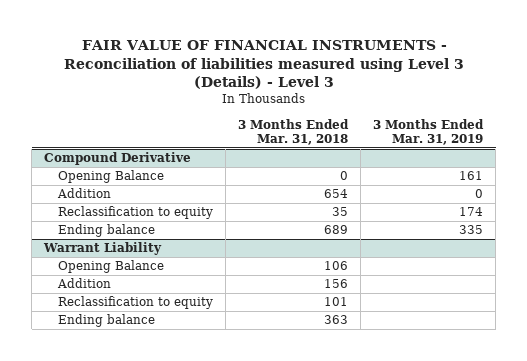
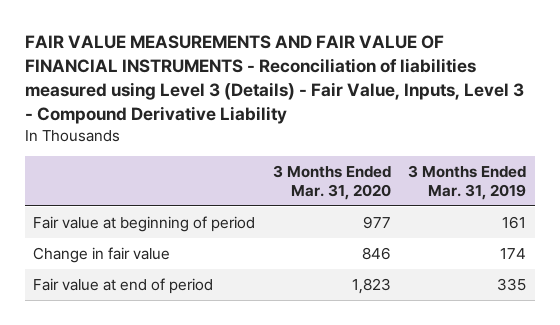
[63,40,464,90] FAIR VALUE OF FINANCIAL INSTRUMENTS - Reconciliation of liabilities measured using Level 3 (Details) - Level 3 -> [24,35,524,125] FAIR VALUE MEASUREMENTS AND FAIR VALUE OF FINANCIAL INSTRUMENTS - Reconciliation of liabilities measured using Level 3 (Details) - Fair Value, Inputs, Level 3 - Compound Derivative Liability
[238,118,350,145] 3 Months Ended Mar. 31, 2018 -> none
none -> [272,165,391,200] 3 Months Ended Mar. 31, 2020
[44,152,192,166] Compound Derivative -> none
[58,170,165,184] Opening Balance -> none
[57,188,112,199] Addition -> none
[58,206,214,220] Reclassification to equity -> none
[58,224,156,238] Ending balance -> none
[43,242,163,256] Warrant Liability -> none
[58,260,165,274] Opening Balance -> none
[57,278,112,289] Addition -> none
[58,296,214,310] Reclassification to equity -> none
[58,314,156,328] Ending balance -> none
none -> [33,215,256,232] Fair value at beginning of period
none -> [33,246,171,263] Change in fair value
none -> [33,277,214,294] Fair value at end of period

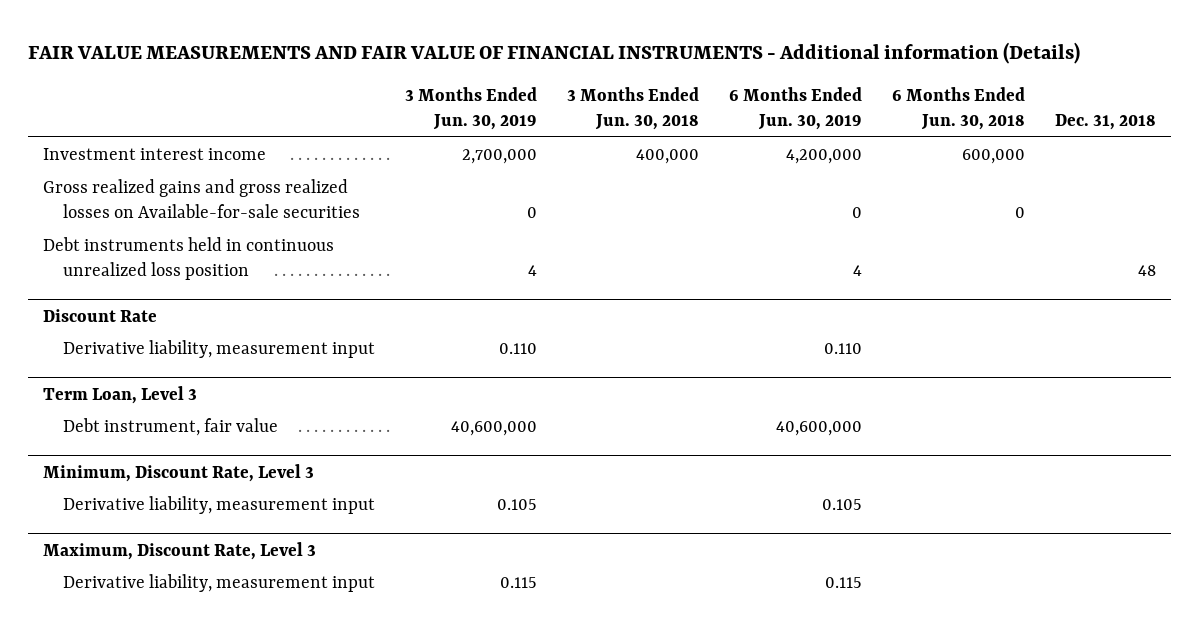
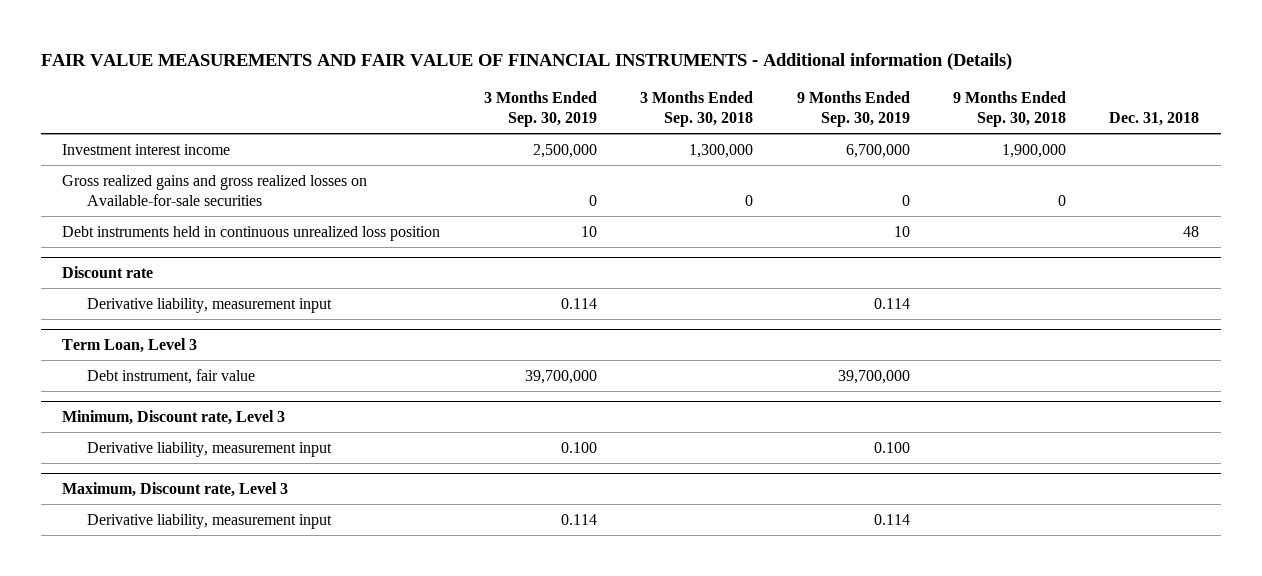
[405,86,538,130] 3 Months Ended Jun. 30, 2019 -> none
[567,86,700,130] 3 Months Ended Jun. 30, 2018 -> none
[728,86,862,130] 6 Months Ended Jun. 30, 2019 -> none
[891,86,1025,130] 6 Months Ended Jun. 30, 2018 -> none
none -> [483,90,597,127] 3 Months Ended Sep. 30, 2019
none -> [640,90,754,127] 3 Months Ended Sep. 30, 2018
none -> [796,90,910,127] 9 Months Ended Sep. 30, 2019
none -> [953,90,1067,127] 9 Months Ended Sep. 30, 2018
[43,308,158,322] Discount Rate -> [62,265,154,278] Discount rate
[43,463,315,482] Minimum, Discount Rate, Level 3 -> [62,409,286,425] Minimum, Discount rate, Level 3
[43,541,317,560] Maximum, Discount Rate, Level 3 -> [62,481,289,497] Maximum, Discount rate, Level 3

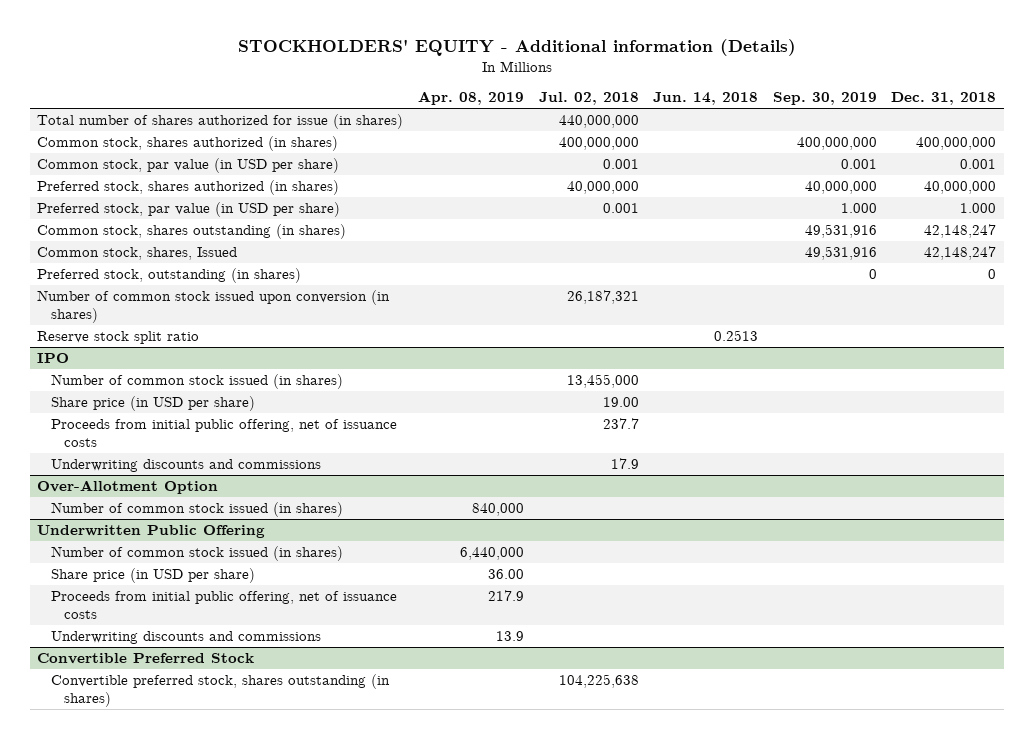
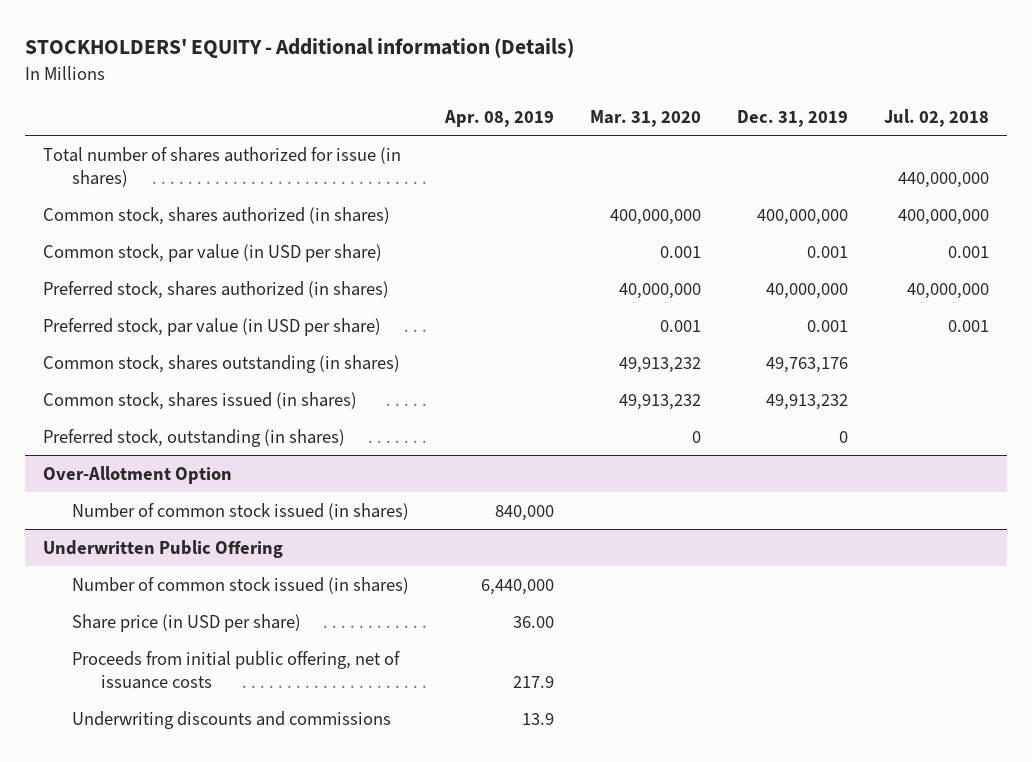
[653,91,759,105] Jun. 14, 2018 -> none
[772,91,877,105] Sep. 30, 2019 -> none
[891,91,997,105] Dec. 31, 2018 -> none
none -> [590,110,702,128] Mar. 31, 2020
none -> [737,110,849,128] Dec. 31, 2019
[37,246,238,260] Common stock, shares, Issued -> [43,391,358,410] Common stock, shares issued (in shares)
[37,289,391,323] Number of common stock issued upon conversion (in shares) -> none
[37,330,200,344] Reserve stock split ratio -> none
[37,352,70,363] IPO -> none
[50,373,343,389] Number of common stock issued (in shares) -> none
[50,395,255,411] Share price (in USD per share) -> none
[50,418,397,447] Proceeds from initial public offering, net of issuance costs -> none
[50,458,321,472] Underwriting discounts and commissions -> none
[37,652,255,664] Convertible Preferred Stock -> none
[50,673,390,707] Convertible preferred stock, shares outstanding (in shares) -> none

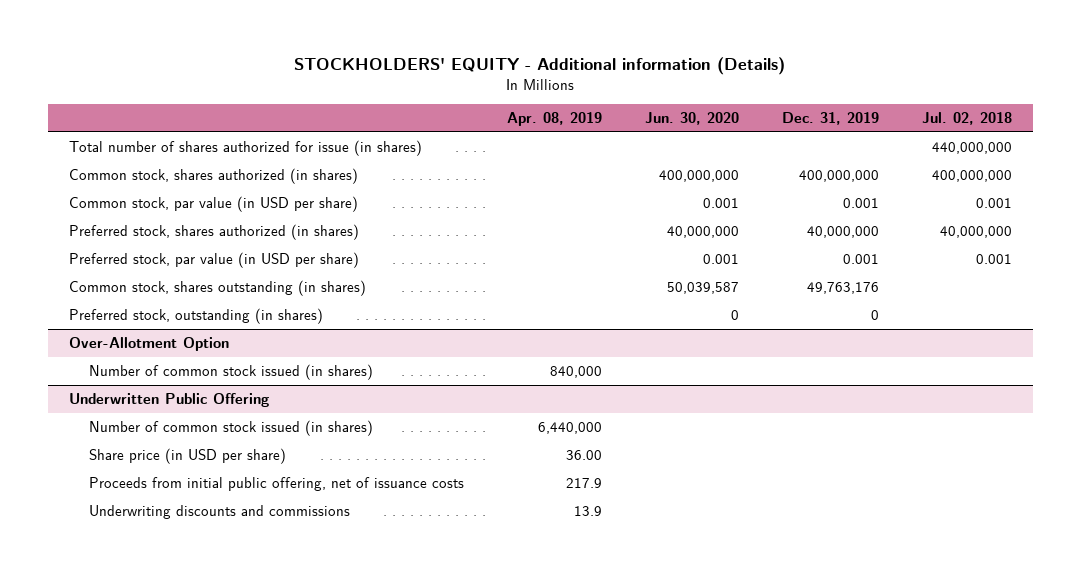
[590,110,702,128] Mar. 31, 2020 -> none
none -> [645,112,740,126] Jun. 30, 2020
[43,391,358,410] Common stock, shares issued (in shares) -> none

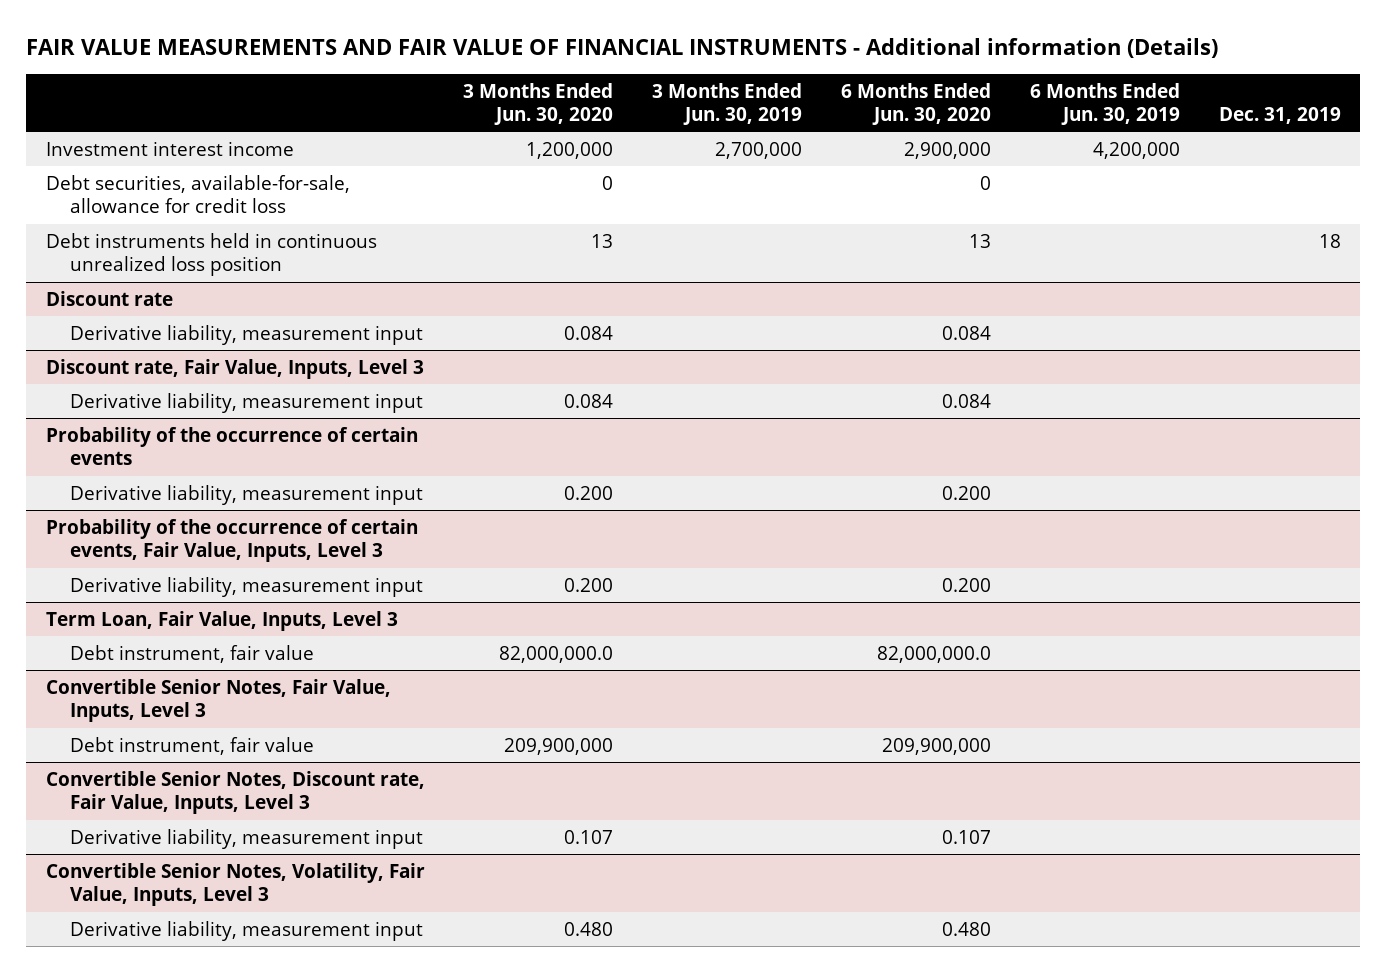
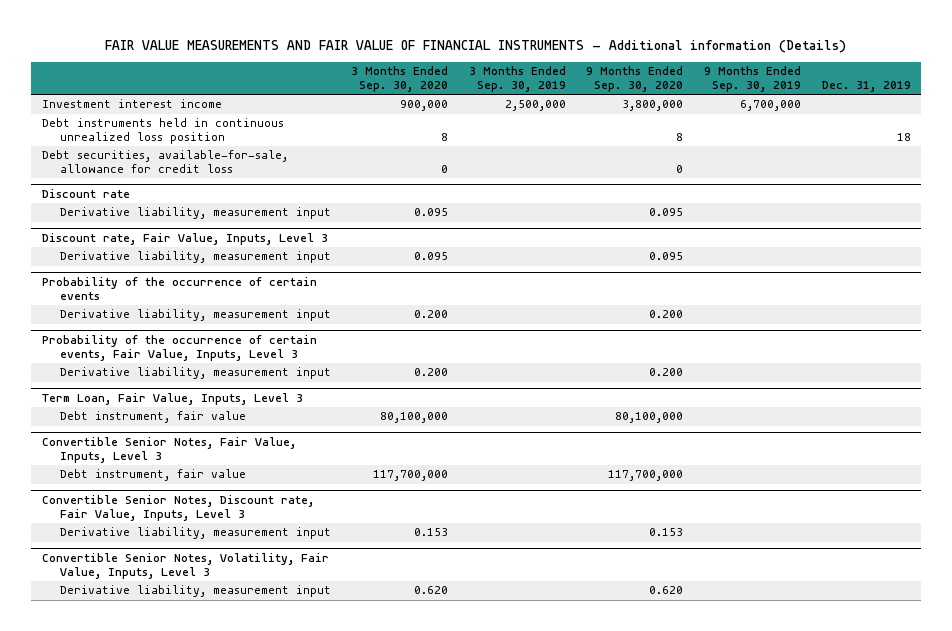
[463,82,614,125] 3 Months Ended Jun. 30, 2020 -> none
[652,82,803,125] 3 Months Ended Jun. 30, 2019 -> none
[841,82,992,125] 6 Months Ended Jun. 30, 2020 -> none
[1029,82,1180,125] 6 Months Ended Jun. 30, 2019 -> none
none -> [351,66,449,92] 3 Months Ended Sep. 30, 2020
none -> [468,66,566,92] 3 Months Ended Sep. 30, 2019
none -> [586,66,684,92] 9 Months Ended Sep. 30, 2020
none -> [703,66,801,92] 9 Months Ended Sep. 30, 2019
[45,174,350,214] Debt securities, available-for-sale, allowance for credit loss -> [41,150,288,174] Debt securities, available-for-sale, allowance for credit loss

